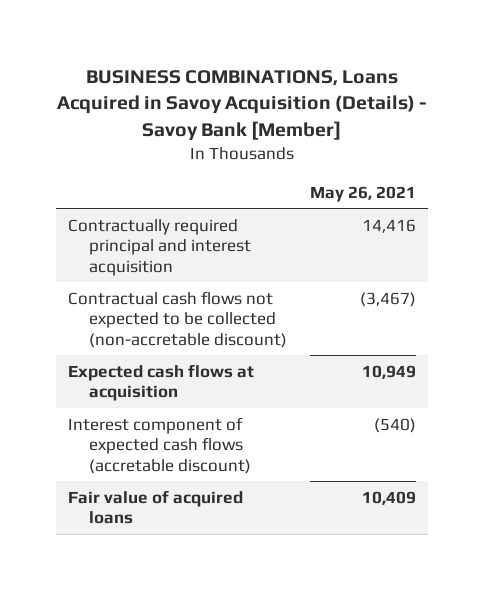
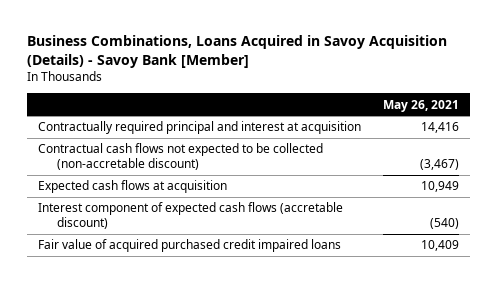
[57,69,428,141] BUSINESS COMBINATIONS, Loans Acquired in Savoy Acquisition (Details) - Savoy Bank [Member] -> [26,34,447,68] Business Combinations, Loans Acquired in Savoy Acquisition (Details) - Savoy Bank [Member]
[67,218,252,276] Contractually required principal and interest acquisition -> [37,121,361,135] Contractually required principal and interest at acquisition
[67,489,243,525] Fair value of acquired loans -> [37,239,341,253] Fair value of acquired purchased credit impaired loans

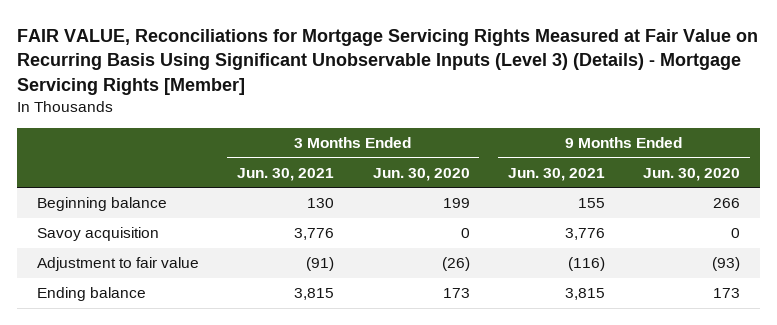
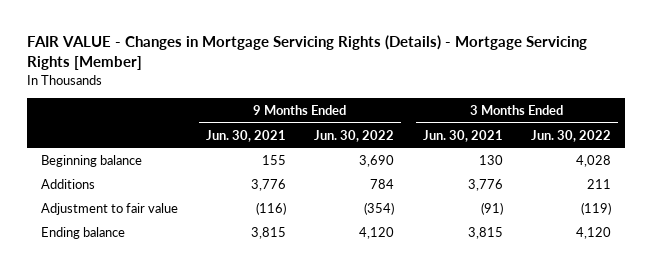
[17,28,759,95] FAIR VALUE, Reconciliations for Mortgage Servicing Rights Measured at Fair Value on Recurring Basis Using Significant Unobservable Inputs (Level 3) (Details) - Mortgage Servicing Rights [Member] -> [26,35,587,71] FAIR VALUE - Changes in Mortgage Servicing Rights (Details) - Mortgage Servicing Rights [Member]
[372,167,470,181] Jun. 30, 2020 -> none
[643,167,741,181] Jun. 30, 2020 -> none
none -> [314,129,395,142] Jun. 30, 2022
none -> [530,129,611,142] Jun. 30, 2022
[36,227,159,242] Savoy acquisition -> [40,178,95,189] Additions

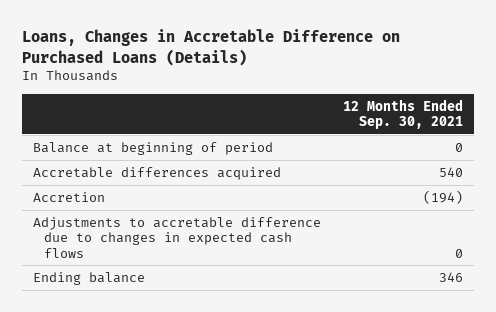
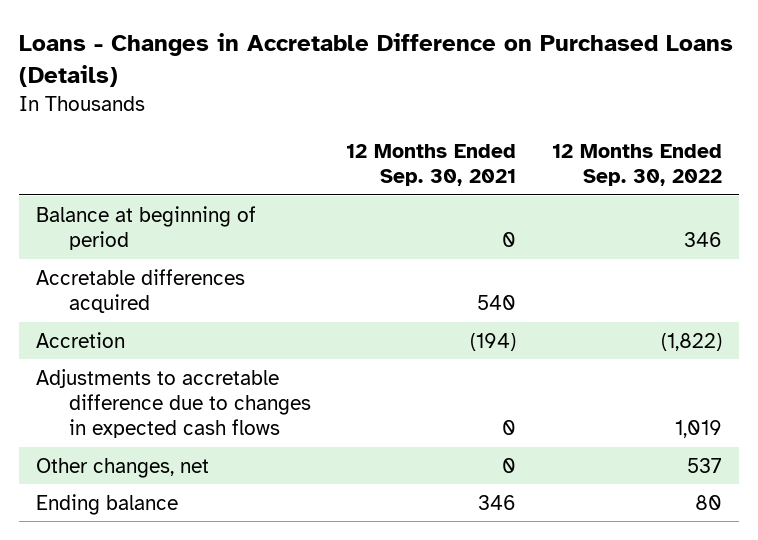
[22,29,401,66] Loans, Changes in Accretable Difference on Purchased Loans (Details) -> [18,32,733,88] Loans - Changes in Accretable Difference on Purchased Loans (Details)
none -> [551,143,722,186] 12 Months Ended Sep. 30, 2022
none -> [36,457,210,478] Other changes, net

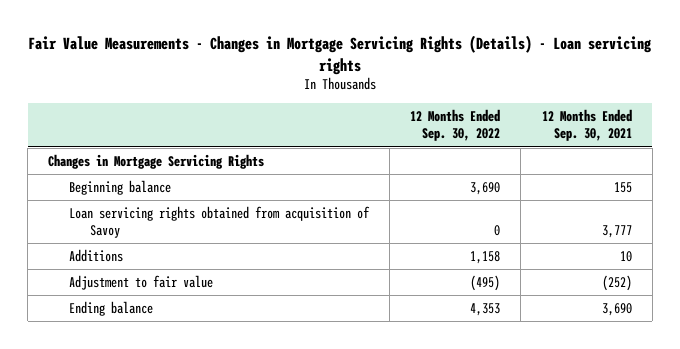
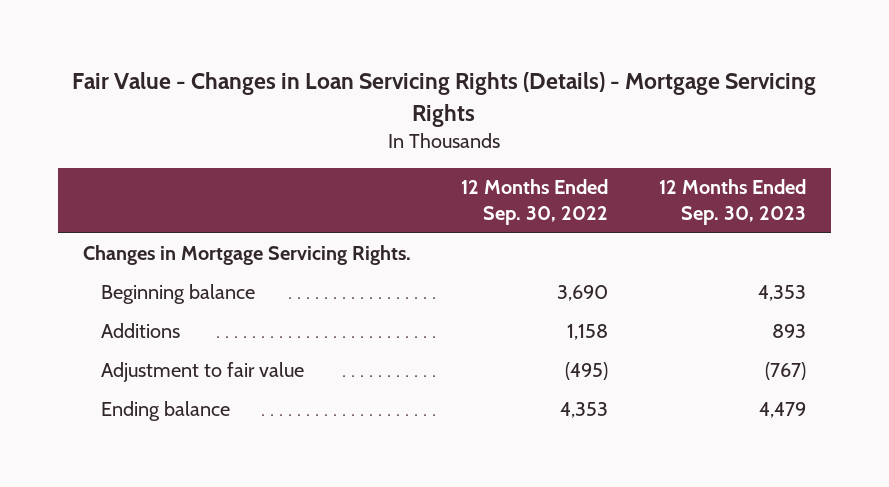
[28,35,653,75] Fair Value Measurements - Changes in Mortgage Servicing Rights (Details) - Loan servicing rights -> [72,72,817,127] Fair Value - Changes in Loan Servicing Rights (Details) - Mortgage Servicing Rights
[541,109,632,142] 12 Months Ended Sep. 30, 2021 -> none
none -> [658,179,806,226] 12 Months Ended Sep. 30, 2023
[48,153,265,169] Changes in Mortgage Servicing Rights -> [83,245,412,266] Changes in Mortgage Servicing Rights.
[69,205,371,239] Loan servicing rights obtained from acquisition of Savoy -> none

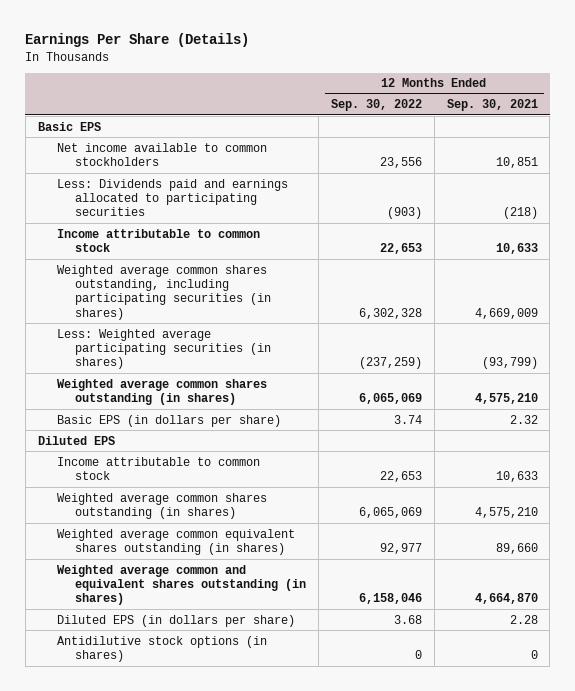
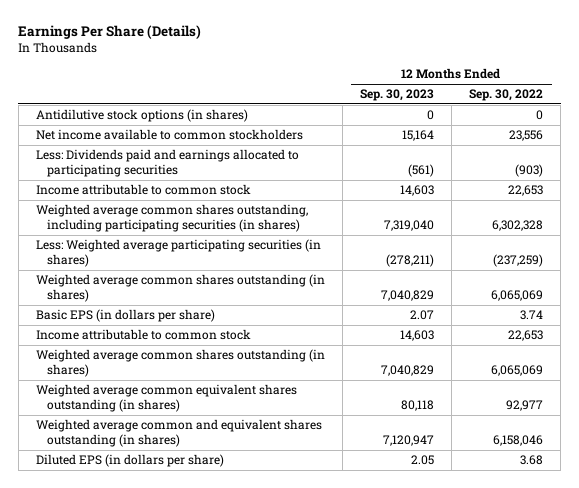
[446,99,538,112] Sep. 30, 2021 -> none
none -> [359,89,434,102] Sep. 30, 2023
[37,121,101,131] Basic EPS -> none
[56,635,267,662] Antidilutive stock options (in shares) -> [35,109,248,123] Antidilutive stock options (in shares)
[37,435,115,445] Diluted EPS -> none

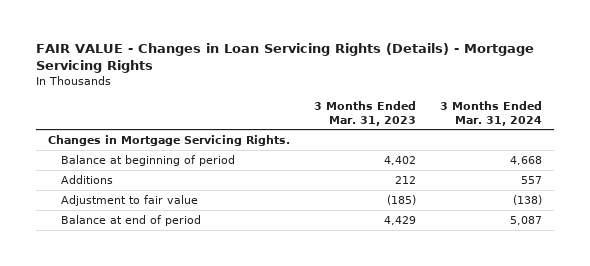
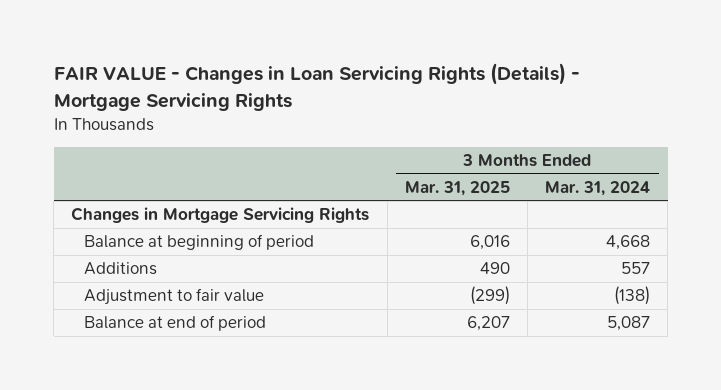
[314,101,417,126] 3 Months Ended Mar. 31, 2023 -> none
none -> [404,180,510,196] Mar. 31, 2025
[47,134,290,146] Changes in Mortgage Servicing Rights. -> [71,207,370,224] Changes in Mortgage Servicing Rights

